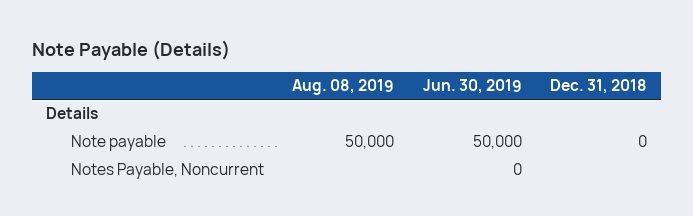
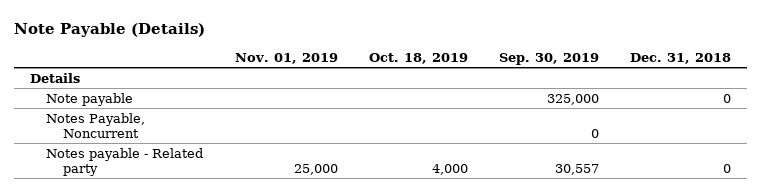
[292,79,395,96] Aug. 08, 2019 -> none
[422,79,522,95] Jun. 30, 2019 -> none
none -> [234,52,338,64] Nov. 01, 2019
none -> [368,52,468,64] Oct. 18, 2019
none -> [499,52,600,65] Sep. 30, 2019
none -> [46,147,204,177] Notes payable - Related party

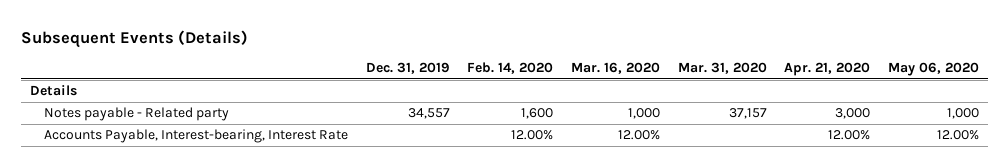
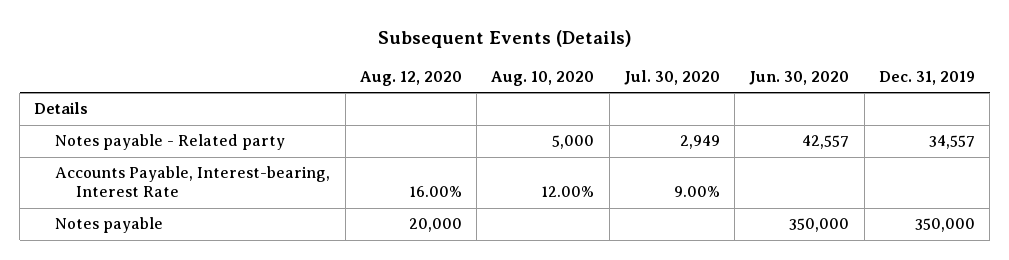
[467,62,554,75] Feb. 14, 2020 -> none
[570,62,660,75] Mar. 16, 2020 -> none
[677,62,767,75] Mar. 31, 2020 -> none
[784,62,871,77] Apr. 21, 2020 -> none
[887,62,979,77] May 06, 2020 -> none
none -> [359,70,462,86] Aug. 12, 2020
none -> [491,70,595,86] Aug. 10, 2020
none -> [623,69,720,85] Jul. 30, 2020
none -> [749,70,850,85] Jun. 30, 2020
none -> [55,217,164,234] Notes payable

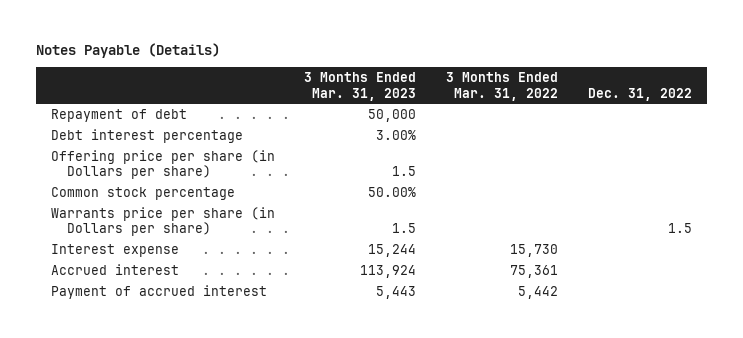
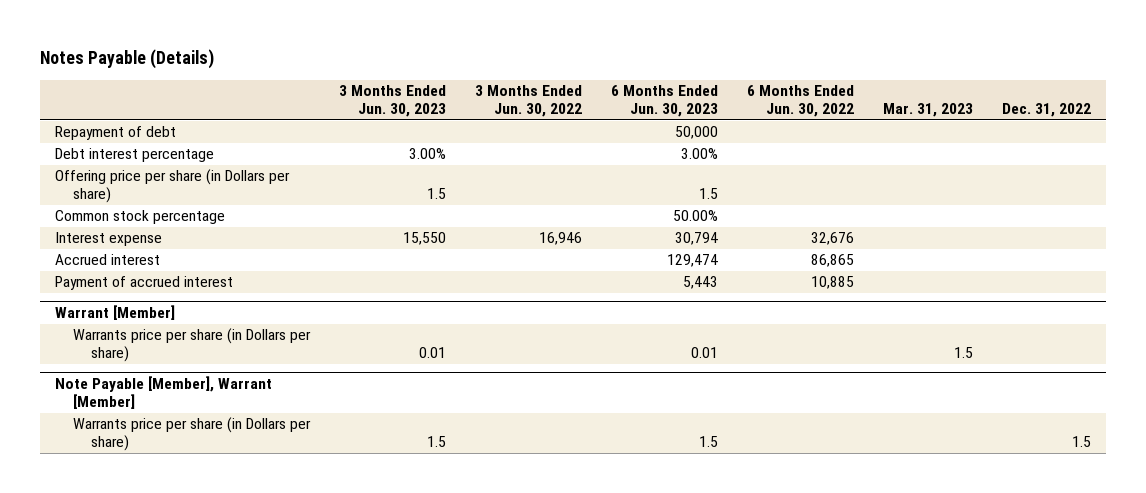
[304,72,417,101] 3 Months Ended Mar. 31, 2023 -> none
[446,72,559,101] 3 Months Ended Mar. 31, 2022 -> none
none -> [338,85,446,117] 3 Months Ended Jun. 30, 2023
none -> [474,85,582,117] 3 Months Ended Jun. 30, 2022
none -> [611,85,719,117] 6 Months Ended Jun. 30, 2023
none -> [747,85,855,117] 6 Months Ended Jun. 30, 2022
none -> [883,102,974,117] Mar. 31, 2023
[50,206,275,237] Warrants price per share (in Dollars per share) -> none
none -> [54,305,175,321] Warrant [Member]
none -> [72,328,311,363] Warrants price per share (in Dollars per share)
none -> [54,376,272,410] Note Payable [Member], Warrant [Member]
none -> [72,417,311,452] Warrants price per share (in Dollars per share)

